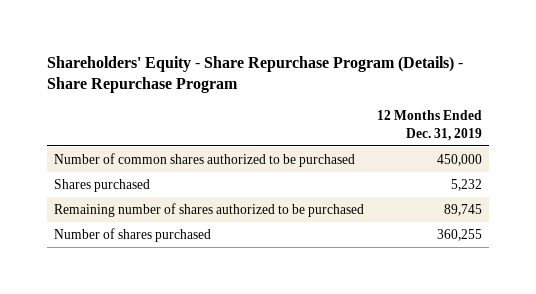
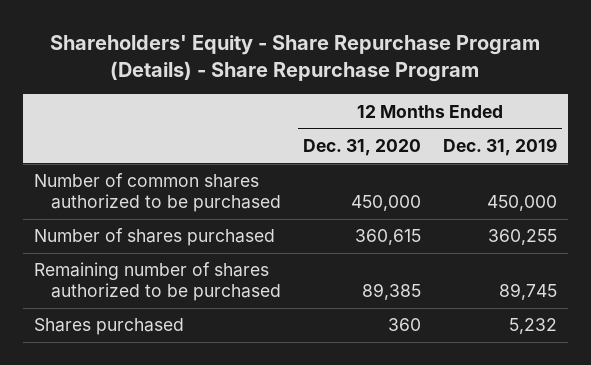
none -> [303,139,422,157] Dec. 31, 2020
[53,202,364,217] Remaining number of shares authorized to be purchased -> [33,262,282,301] Remaining number of shares authorized to be purchased
[53,178,150,192] Shares purchased -> [33,318,184,336] Shares purchased

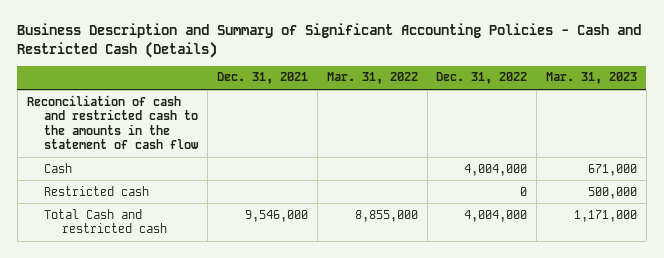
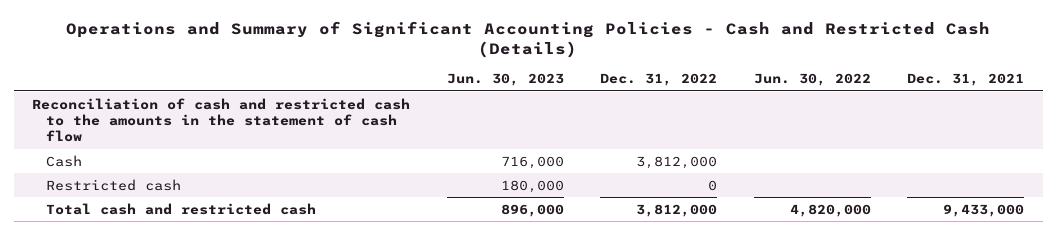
[17,23,642,58] Business Description and Summary of Significant Accounting Policies - Cash and Restricted Cash (Details) -> [66,20,991,58] Operations and Summary of Significant Accounting Policies - Cash and Restricted Cash (Details)
[326,72,418,85] Mar. 31, 2022 -> none
[546,72,638,85] Mar. 31, 2023 -> none
none -> [446,73,564,87] Jun. 30, 2023
none -> [753,73,871,87] Jun. 30, 2022
[464,163,528,176] 4,004,000 -> [636,155,718,169] 3,812,000
[44,208,167,234] Total Cash and restricted cash -> [45,202,316,215] Total cash and restricted cash
[244,209,308,222] 9,546,000 -> [943,203,1025,217] 9,433,000
[464,209,528,222] 4,004,000 -> [636,203,718,217] 3,812,000

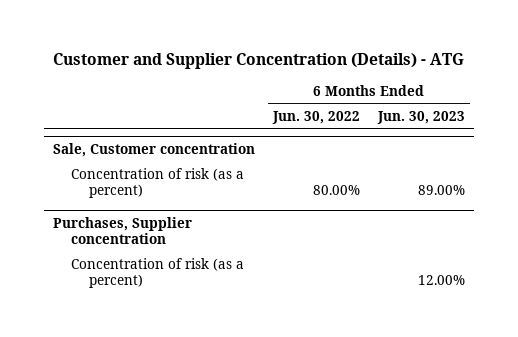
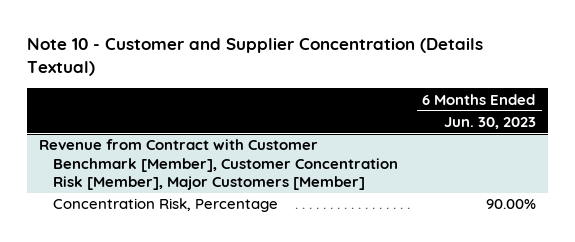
[53,52,465,69] Customer and Supplier Concentration (Details) - ATG -> [26,38,483,77] Note 10 - Customer and Supplier Concentration (Details Textual)
[272,110,361,124] Jun. 30, 2022 -> none
[52,143,255,158] Sale, Customer concentration -> none
[52,217,192,245] Purchases, Supplier concentration -> none
[70,258,244,289] Concentration of risk (as a percent) -> none
none -> [39,139,398,190] Revenue from Contract with Customer Benchmark [Member], Customer Concentration Risk [Member], Major Customers [Member]
[70,168,244,199] Concentration of risk (as a percent) -> [52,198,278,213] Concentration Risk, Percentage
[418,185,466,196] 89.00% -> [485,199,536,210] 90.00%

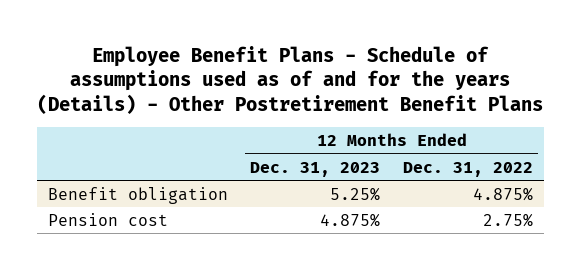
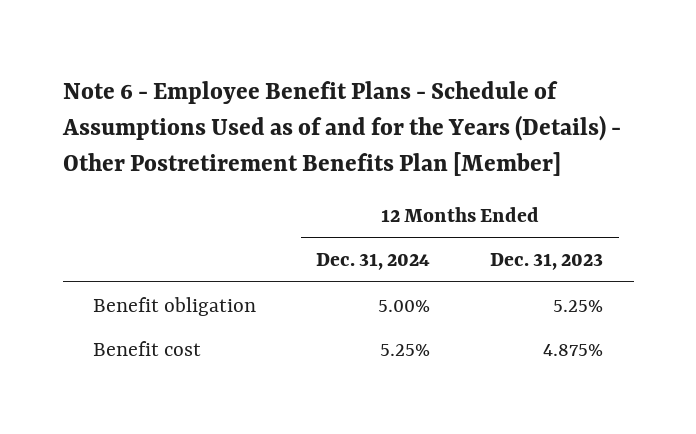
[37,45,544,115] Employee Benefit Plans - Schedule of assumptions used as of and for the years (Details) - Other Postretirement Benefit Plans -> [61,80,621,176] Note 6 - Employee Benefit Plans - Schedule of Assumptions Used as of and for the Years (Details) - Other Postretirement Benefits Plan [Member]
[402,161,533,177] Dec. 31, 2022 -> none
none -> [316,253,431,271] Dec. 31, 2024
[48,212,169,226] Pension cost -> [92,340,201,356] Benefit cost

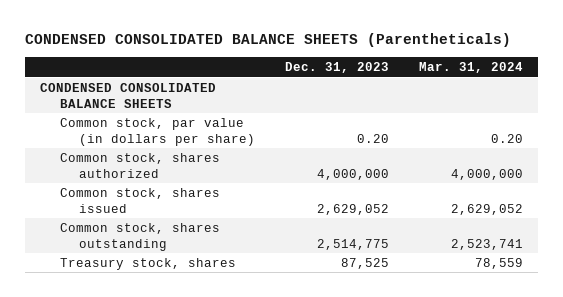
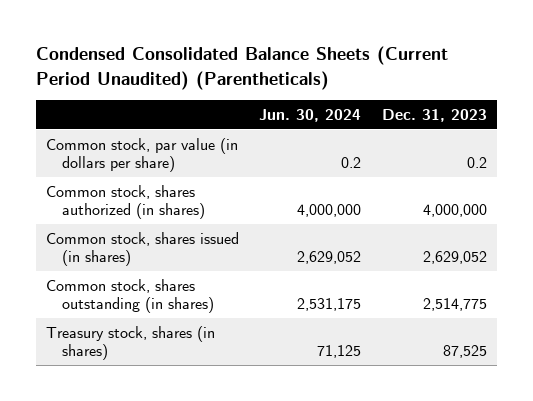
[24,33,511,48] CONDENSED CONSOLIDATED BALANCE SHEETS (Parentheticals) -> [35,46,448,90] Condensed Consolidated Balance Sheets (Current Period Unaudited) (Parentheticals)
[419,61,524,73] Mar. 31, 2024 -> none
none -> [259,109,362,123] Jun. 30, 2024
[39,82,216,108] CONDENSED CONSOLIDATED BALANCE SHEETS -> none
[357,133,390,143] 0.20 -> [466,157,487,169] 0.2
[59,152,220,178] Common stock, shares authorized -> [46,184,205,220] Common stock, shares authorized (in shares)
[59,187,220,213] Common stock, shares issued -> [46,231,240,267] Common stock, shares issued (in shares)
[59,222,220,251] Common stock, shares outstanding -> [46,278,214,314] Common stock, shares outstanding (in shares)
[59,257,236,270] Treasury stock, shares -> [46,325,216,361] Treasury stock, shares (in shares)

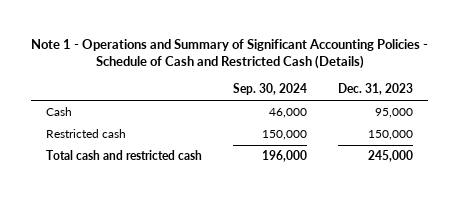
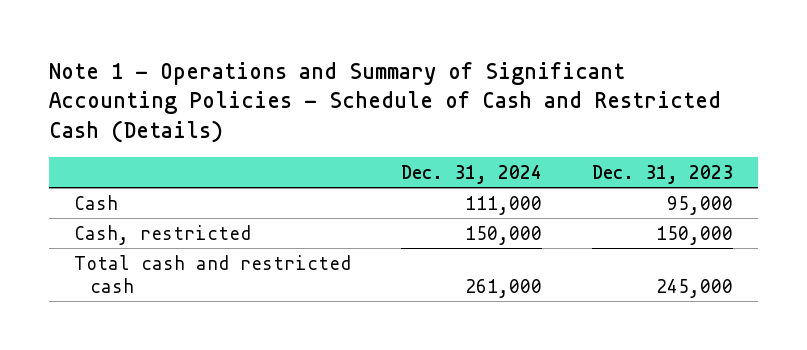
[233,82,308,95] Sep. 30, 2024 -> none
none -> [400,164,542,184] Dec. 31, 2024
[46,129,127,139] Restricted cash -> [73,224,251,245] Cash, restricted

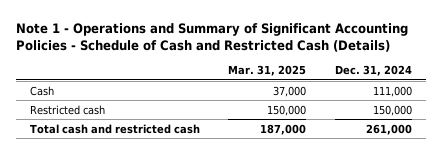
[591,164,733,184] Dec. 31, 2023 -> none
none -> [228,65,307,77] Mar. 31, 2025
[73,224,251,245] Cash, restricted -> [29,104,105,115] Restricted cash

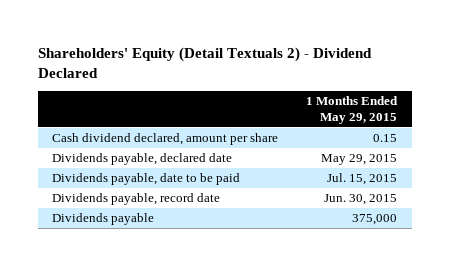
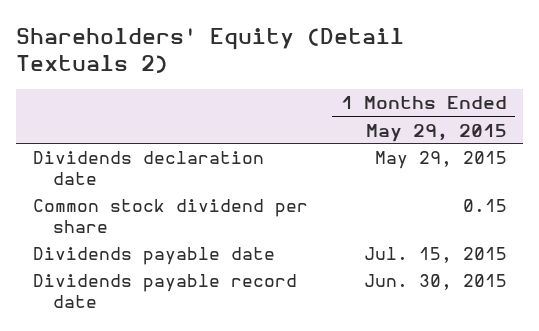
[37,46,372,78] Shareholders' Equity (Detail Textuals 2) - Dividend Declared -> [16,27,405,74] Shareholders' Equity (Detail Textuals 2)
[52,133,279,146] Cash dividend declared, amount per share -> none
[52,213,155,226] Dividends payable -> none
[52,153,233,166] Dividends payable, declared date -> [32,151,264,185] Dividends declaration date
none -> [32,199,308,233] Common stock dividend per share
[52,173,241,186] Dividends payable, date to be paid -> [32,247,275,266] Dividends payable date
[52,193,221,206] Dividends payable, record date -> [32,274,297,308] Dividends payable record date

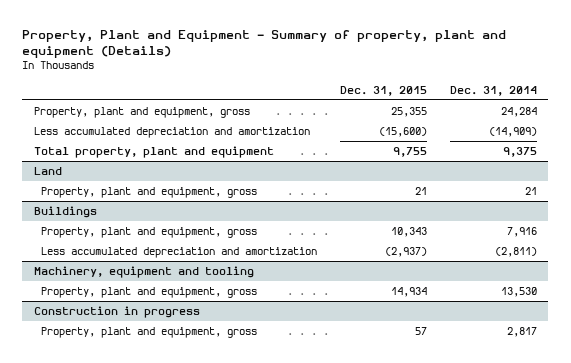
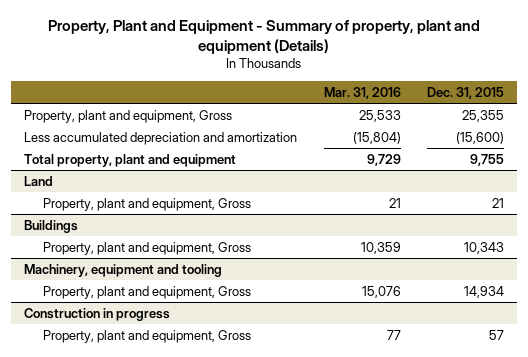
[450,85,538,96] Dec. 31, 2014 -> none
none -> [323,86,401,99] Mar. 31, 2016
[33,107,250,119] Property, plant and equipment, gross -> [24,109,233,123] Property, plant and equipment, Gross
[41,187,258,199] Property, plant and equipment, gross -> [42,197,251,211] Property, plant and equipment, Gross
[41,247,318,259] Less accumulated depreciation and amortization -> none
[41,227,258,239] Property, plant and equipment, gross -> [42,241,251,255] Property, plant and equipment, Gross
[41,287,258,299] Property, plant and equipment, gross -> [42,285,251,299] Property, plant and equipment, Gross
[41,327,258,339] Property, plant and equipment, gross -> [42,329,251,343] Property, plant and equipment, Gross

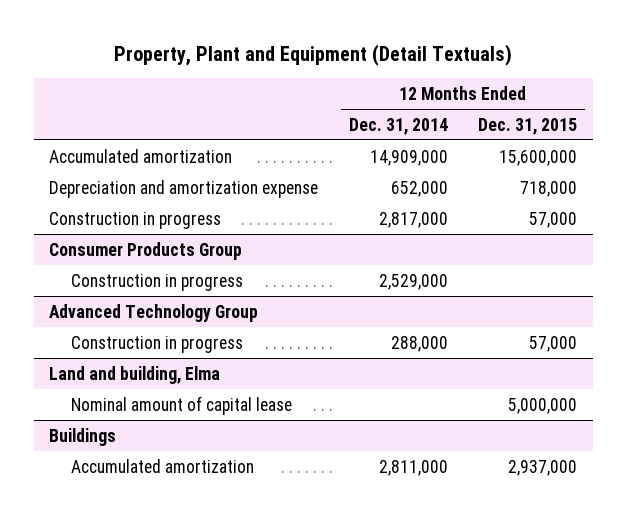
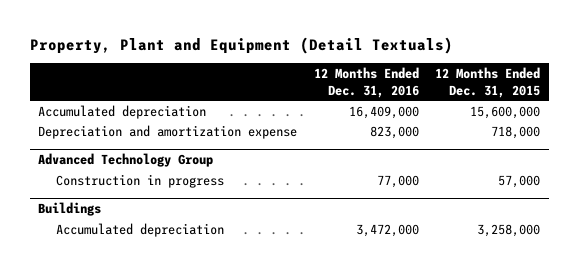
[348,117,448,135] Dec. 31, 2014 -> none
none -> [313,67,419,98] 12 Months Ended Dec. 31, 2016
[49,148,233,163] Accumulated amortization -> [38,104,207,119] Accumulated depreciation
[49,211,222,229] Construction in progress -> none
[49,241,243,260] Consumer Products Group -> none
[71,273,244,291] Construction in progress -> none
[49,365,221,384] Land and building, Elma -> none
[71,395,293,415] Nominal amount of capital lease -> none
[71,458,255,473] Accumulated amortization -> [56,222,225,237] Accumulated depreciation
[508,459,578,476] 2,937,000 -> [477,223,541,237] 3,258,000

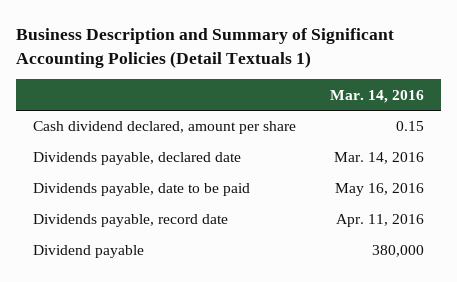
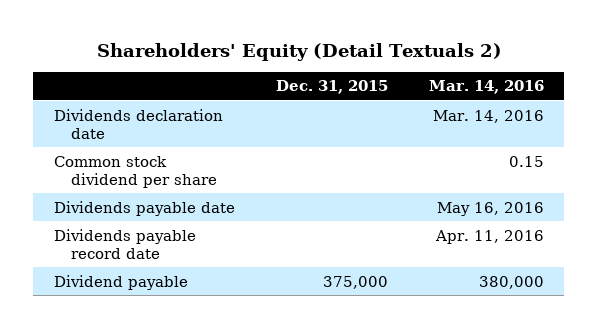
[16,28,395,68] Business Description and Summary of Significant Accounting Policies (Detail Textuals 1) -> [96,42,502,61] Shareholders' Equity (Detail Textuals 2)
none -> [275,80,388,95] Dec. 31, 2015
[33,121,297,135] Cash dividend declared, amount per share -> none
[33,152,242,166] Dividends payable, declared date -> [53,108,223,139] Dividends declaration date
none -> [53,155,218,188] Common stock dividend per share
[33,183,251,197] Dividends payable, date to be paid -> [53,200,235,216] Dividends payable date
[33,214,229,228] Dividends payable, record date -> [53,228,196,259] Dividends payable record date

